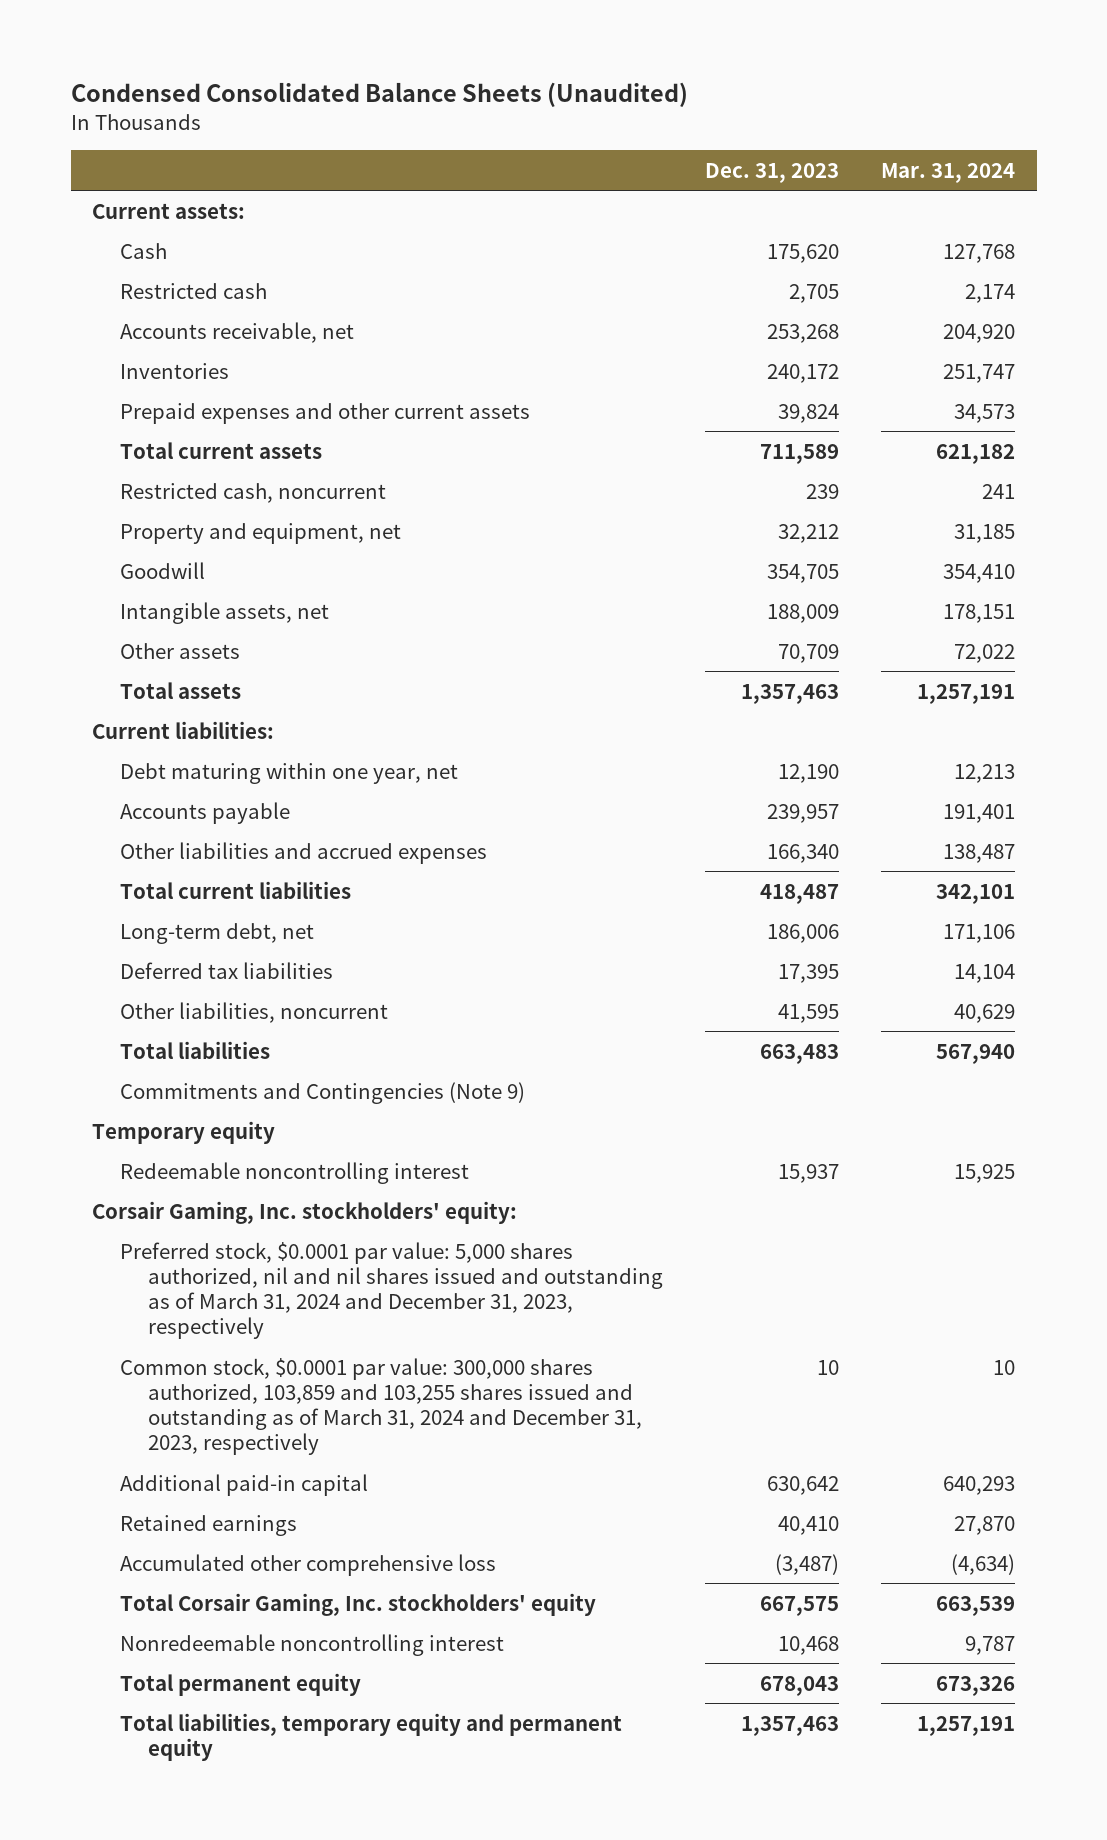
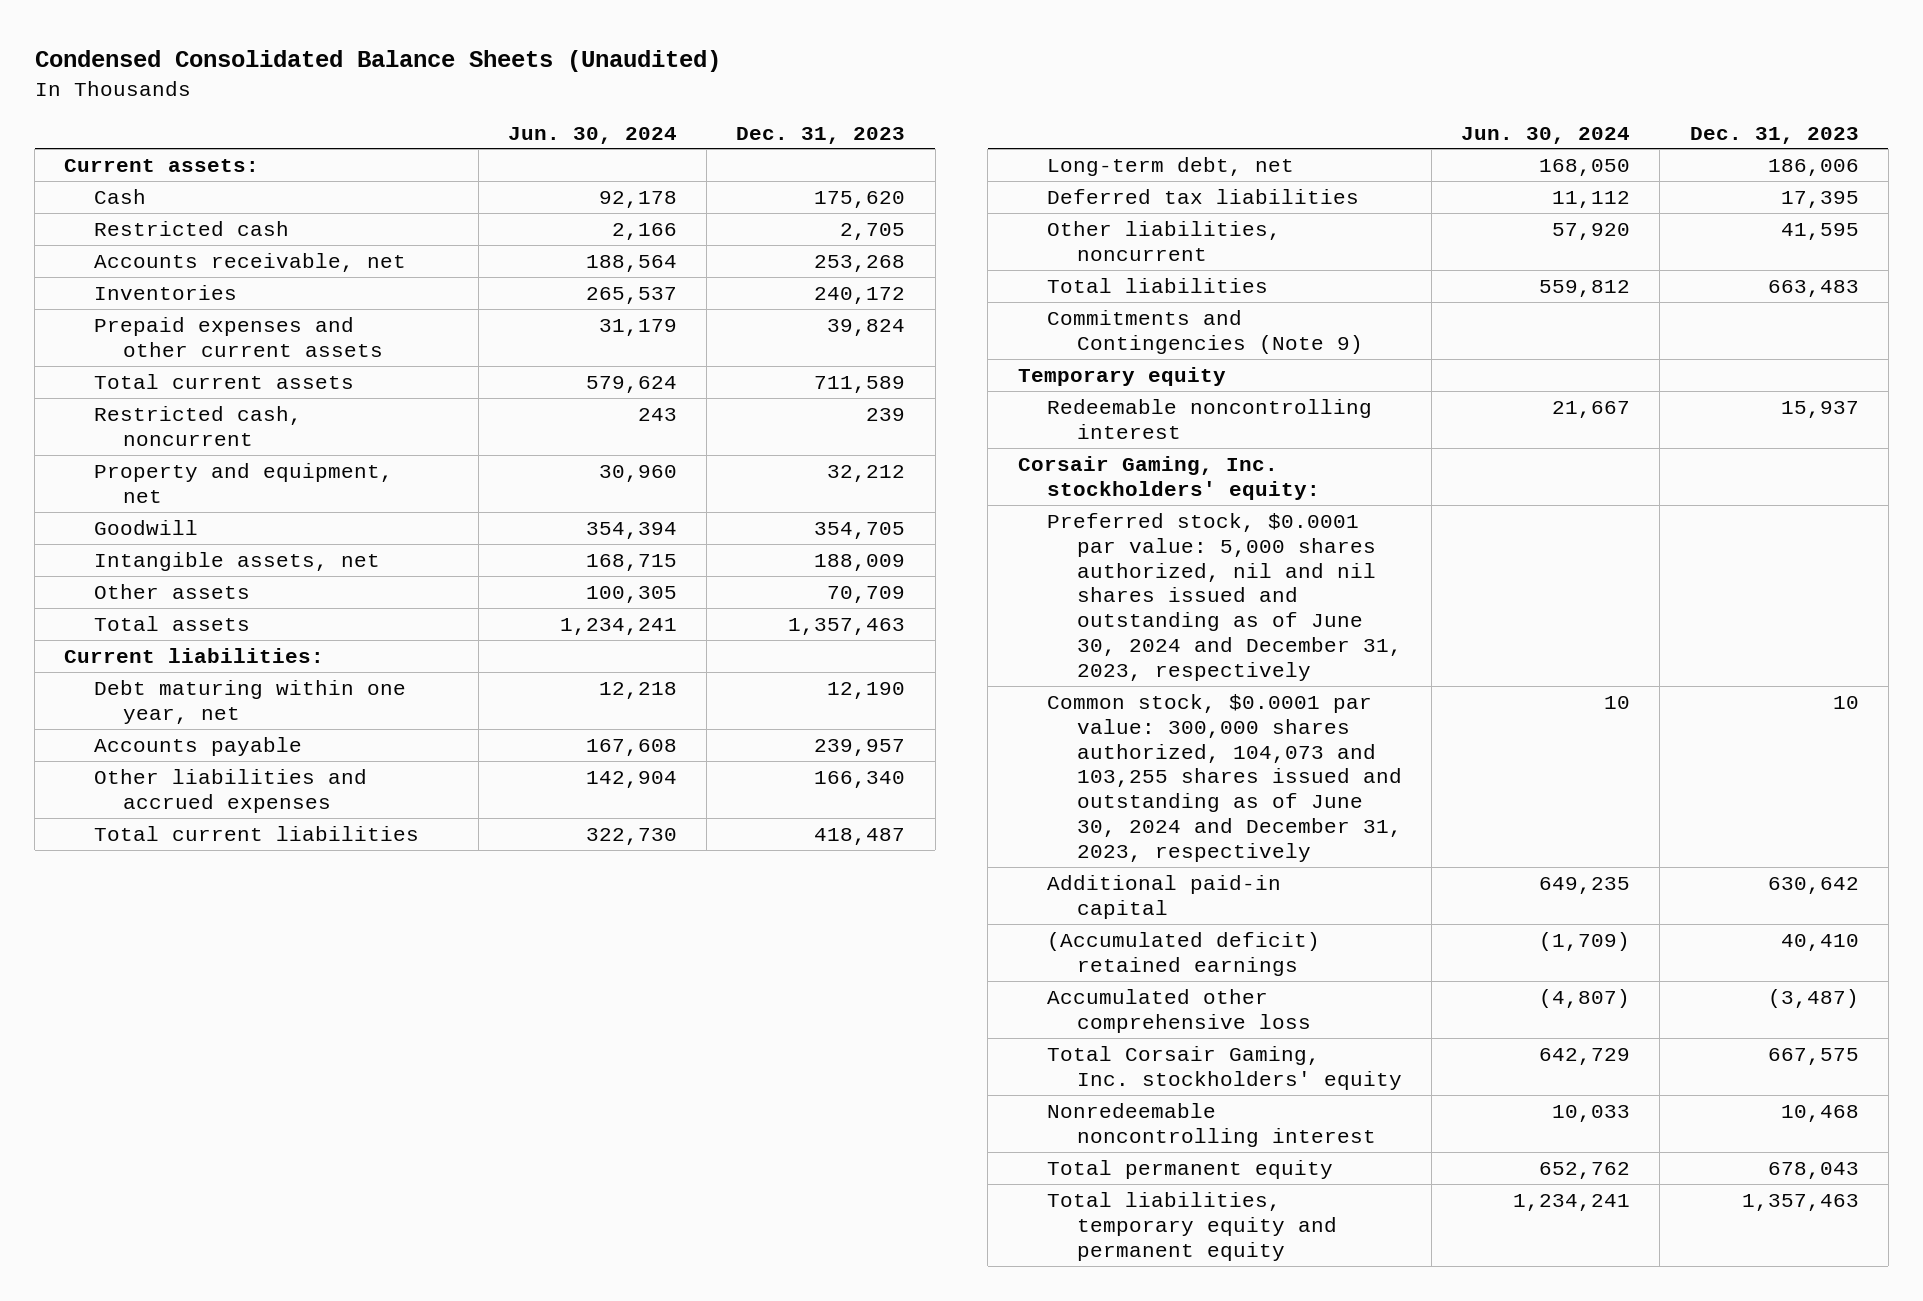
[881,162,1016,183] Mar. 31, 2024 -> none
none -> [507,126,677,144] Jun. 30, 2024
[119,1241,663,1340] Preferred stock, $0.0001 par value: 5,000 shares authorized, nil and nil shares issued and outstanding as of March 31, 2024 and December 31, 2023, respectively -> [1047,512,1402,681] Preferred stock, $0.0001 par value: 5,000 shares authorized, nil and nil shares issued and outstanding as of June 30, 2024 and December 31, 2023, respectively
[119,1357,642,1456] Common stock, $0.0001 par value: 300,000 shares authorized, 103,859 and 103,255 shares issued and outstanding as of March 31, 2024 and December 31, 2023, respectively -> [1047,693,1402,862] Common stock, $0.0001 par value: 300,000 shares authorized, 104,073 and 103,255 shares issued and outstanding as of June 30, 2024 and December 31, 2023, respectively
[119,1514,297,1536] Retained earnings -> [1047,931,1321,976] (Accumulated deficit) retained earnings

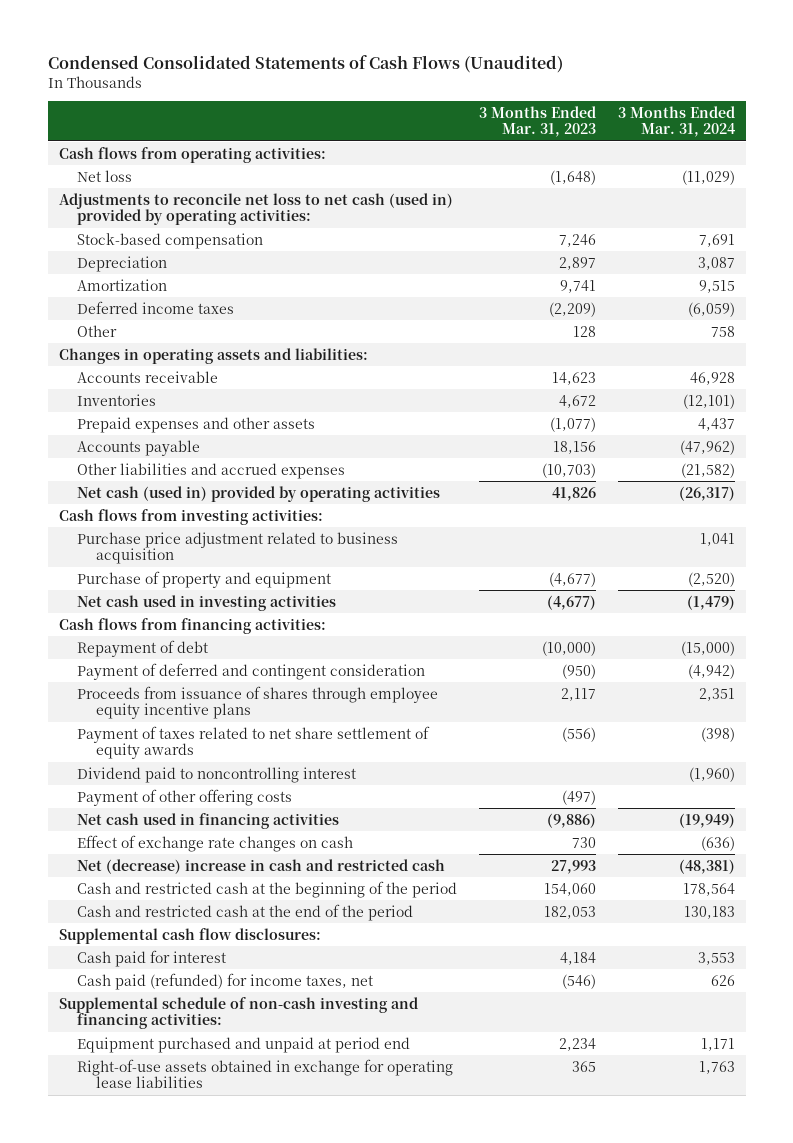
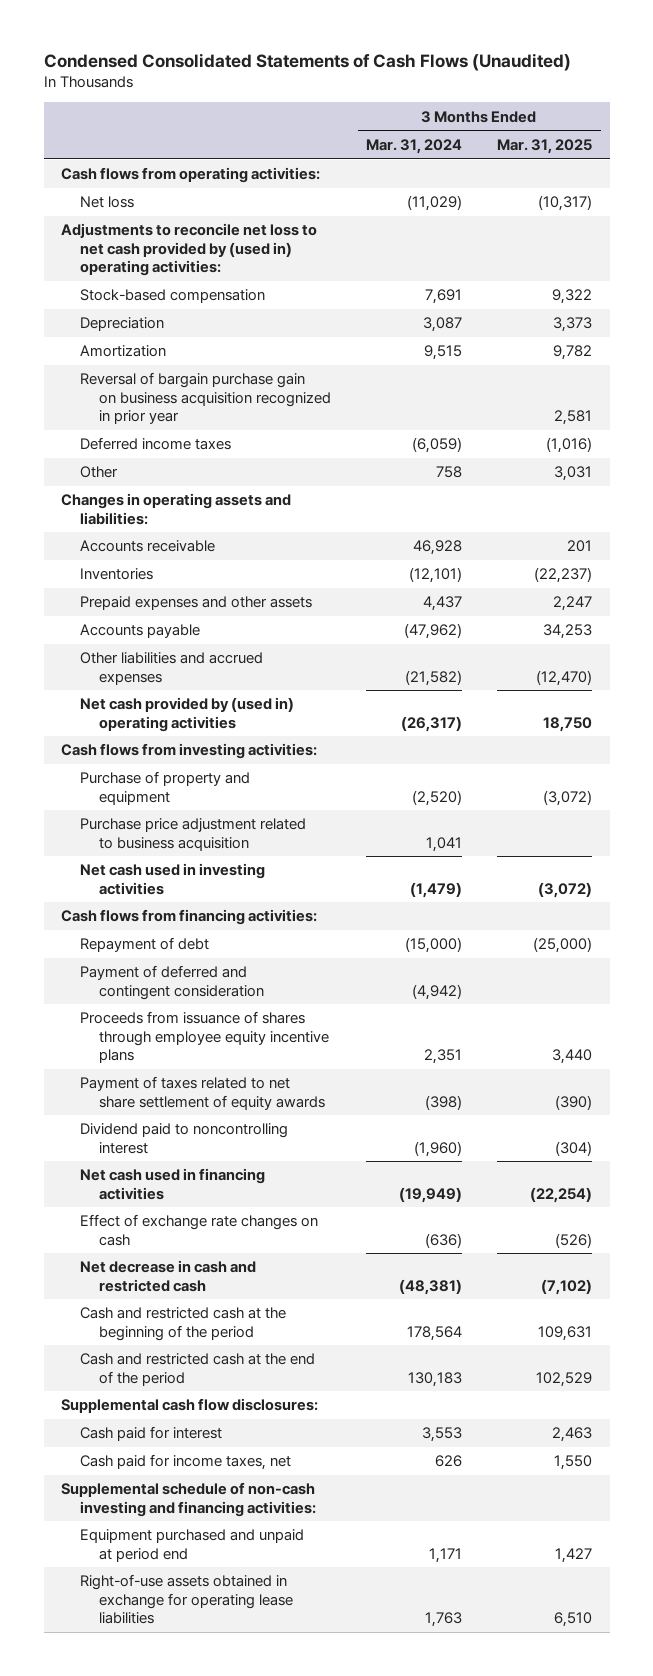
[479,106,597,138] 3 Months Ended Mar. 31, 2023 -> none
none -> [497,138,593,154] Mar. 31, 2025
[58,192,453,225] Adjustments to reconcile net loss to net cash (used in) provided by operating activities: -> [61,223,318,277] Adjustments to reconcile net loss to net cash provided by (used in) operating activities:
none -> [80,372,332,425] Reversal of bargain purchase gain on business acquisition recognized in prior year
[77,485,441,502] Net cash (used in) provided by operating activities -> [80,697,295,732] Net cash provided by (used in) operating activities
[77,531,399,564] Purchase price adjustment related to business acquisition -> [80,818,307,851] Purchase price adjustment related to business acquisition
[77,788,293,806] Payment of other offering costs -> none
[77,858,446,874] Net (decrease) increase in cash and restricted cash -> [80,1260,257,1292] Net decrease in cash and restricted cash
[77,972,374,990] Cash paid (refunded) for income taxes, net -> [80,1454,292,1471] Cash paid for income taxes, net

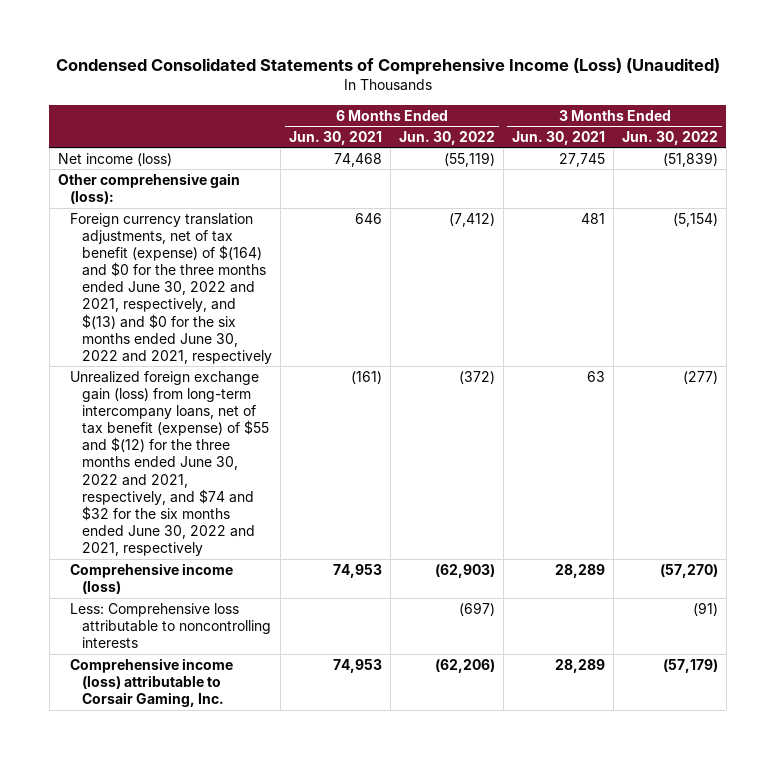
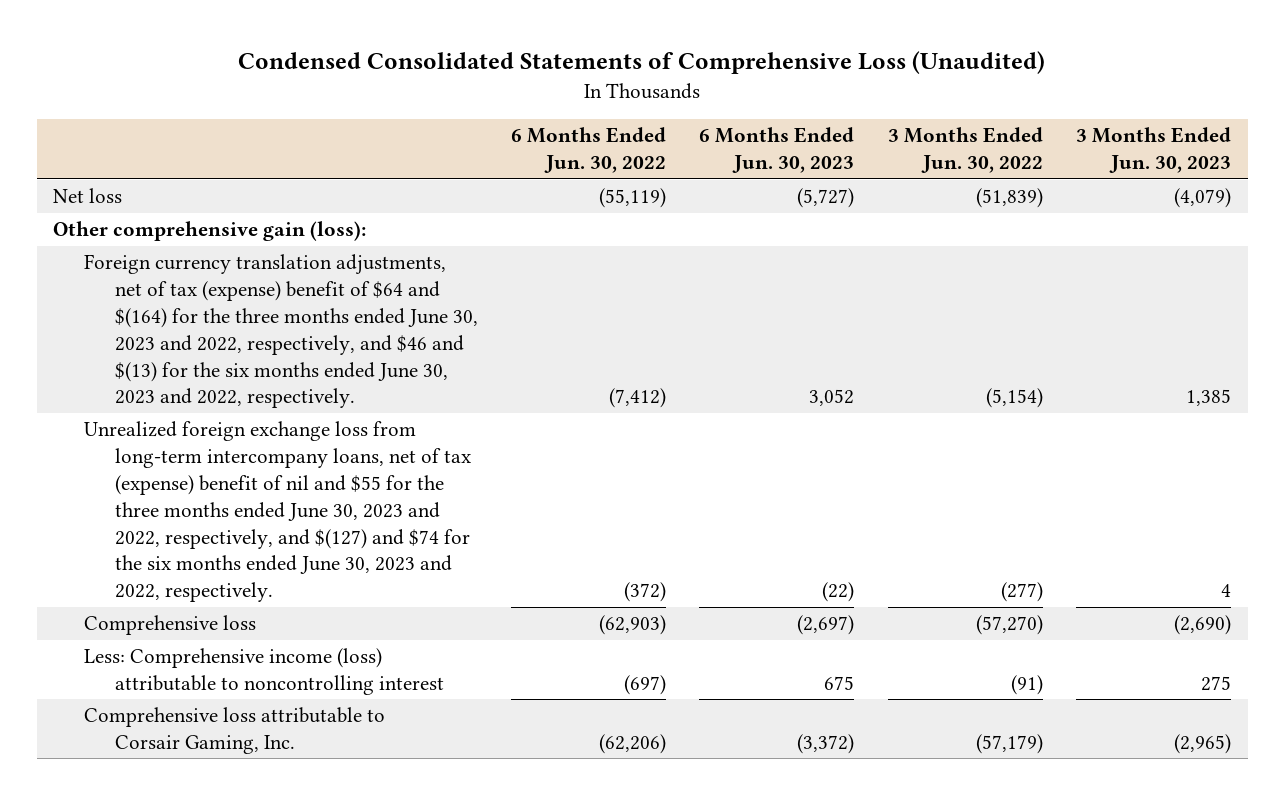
[55,58,720,76] Condensed Consolidated Statements of Comprehensive Income (Loss) (Unaudited) -> [238,51,1046,75] Condensed Consolidated Statements of Comprehensive Loss (Unaudited)
[288,130,382,145] Jun. 30, 2021 -> none
[511,130,605,145] Jun. 30, 2021 -> none
none -> [699,127,855,174] 6 Months Ended Jun. 30, 2023
none -> [1075,127,1231,174] 3 Months Ended Jun. 30, 2023
[57,152,172,166] Net income (loss) -> [53,188,123,204] Net loss
[69,212,272,364] Foreign currency translation adjustments, net of tax benefit (expense) of $(164) and $0 for the three months ended June 30, 2022 and 2021, respectively, and $(13) and $0 for the six months ended June 30, 2022 and 2021, respectively -> [84,254,478,409] Foreign currency translation adjustments, net of tax (expense) benefit of $64 and $(164) for the three months ended June 30, 2023 and 2022, respectively, and $46 and $(13) for the six months ended June 30, 2023 and 2022, respectively.
[69,370,269,557] Unrealized foreign exchange gain (loss) from long-term intercompany loans, net of tax benefit (expense) of $55 and $(12) for the three months ended June 30, 2022 and 2021, respectively, and $74 and $32 for the six months ended June 30, 2022 and 2021, respectively -> [84,421,471,603] Unrealized foreign exchange loss from long-term intercompany loans, net of tax (expense) benefit of nil and $55 for the three months ended June 30, 2023 and 2022, respectively, and $(127) and $74 for the six months ended June 30, 2023 and 2022, respectively.
[69,562,233,595] Comprehensive income (loss) -> [84,615,257,636] Comprehensive loss
[69,602,271,649] Less: Comprehensive loss attributable to noncontrolling interests -> [84,648,444,695] Less: Comprehensive income (loss) attributable to noncontrolling interest
[69,657,233,708] Comprehensive income (loss) attributable to Corsair Gaming, Inc. -> [84,707,386,754] Comprehensive loss attributable to Corsair Gaming, Inc.

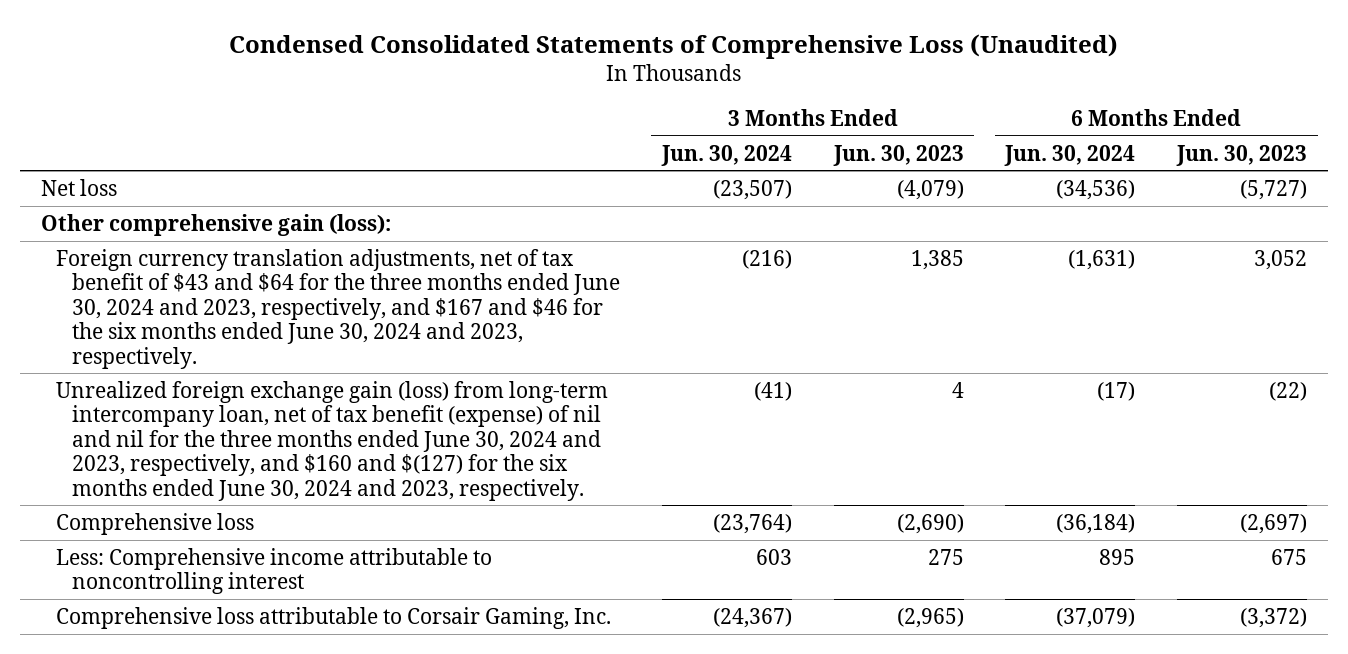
[511,127,667,174] 6 Months Ended Jun. 30, 2022 -> none
[887,127,1043,174] 3 Months Ended Jun. 30, 2022 -> none
none -> [660,144,792,166] Jun. 30, 2024
none -> [1004,144,1136,166] Jun. 30, 2024
[84,254,478,409] Foreign currency translation adjustments, net of tax (expense) benefit of $64 and $(164) for the three months ended June 30, 2023 and 2022, respectively, and $46 and $(13) for the six months ended June 30, 2023 and 2022, respectively. -> [56,248,620,369] Foreign currency translation adjustments, net of tax benefit of $43 and $64 for the three months ended June 30, 2024 and 2023, respectively, and $167 and $46 for the six months ended June 30, 2024 and 2023, respectively.
[84,421,471,603] Unrealized foreign exchange loss from long-term intercompany loans, net of tax (expense) benefit of nil and $55 for the three months ended June 30, 2023 and 2022, respectively, and $(127) and $74 for the six months ended June 30, 2023 and 2022, respectively. -> [56,380,609,501] Unrealized foreign exchange gain (loss) from long-term intercompany loan, net of tax benefit (expense) of nil and nil for the three months ended June 30, 2024 and 2023, respectively, and $160 and $(127) for the six months ended June 30, 2024 and 2023, respectively.
[84,648,444,695] Less: Comprehensive income (loss) attributable to noncontrolling interest -> [56,547,493,595] Less: Comprehensive income attributable to noncontrolling interest

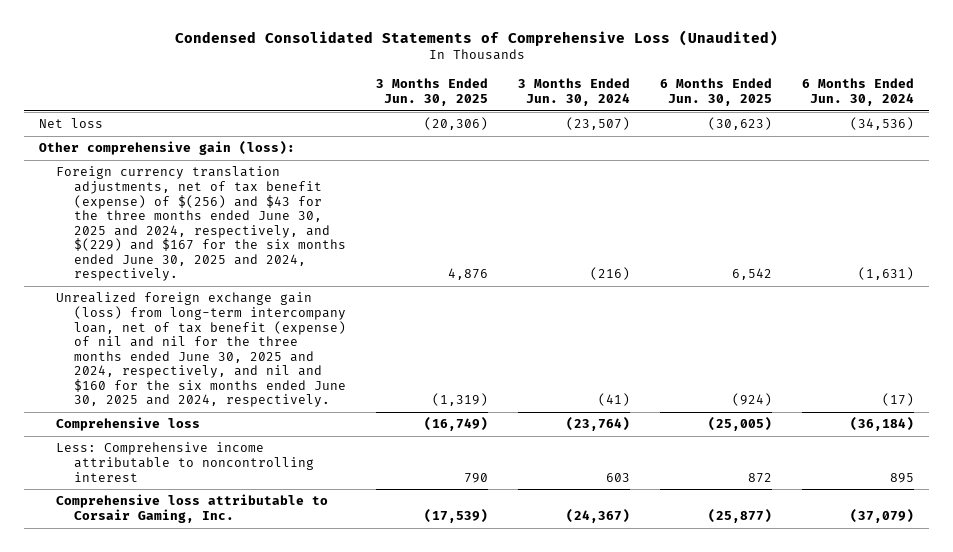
[832,144,964,166] Jun. 30, 2023 -> none
[1176,144,1308,166] Jun. 30, 2023 -> none
none -> [376,78,489,106] 3 Months Ended Jun. 30, 2025
none -> [660,78,773,106] 6 Months Ended Jun. 30, 2025
[56,248,620,369] Foreign currency translation adjustments, net of tax benefit of $43 and $64 for the three months ended June 30, 2024 and 2023, respectively, and $167 and $46 for the six months ended June 30, 2024 and 2023, respectively. -> [56,166,347,282] Foreign currency translation adjustments, net of tax benefit (expense) of $(256) and $43 for the three months ended June 30, 2025 and 2024, respectively, and $(229) and $167 for the six months ended June 30, 2025 and 2024, respectively.
[56,380,609,501] Unrealized foreign exchange gain (loss) from long-term intercompany loan, net of tax benefit (expense) of nil and nil for the three months ended June 30, 2024 and 2023, respectively, and $160 and $(127) for the six months ended June 30, 2024 and 2023, respectively. -> [56,292,347,408] Unrealized foreign exchange gain (loss) from long-term intercompany loan, net of tax benefit (expense) of nil and nil for the three months ended June 30, 2025 and 2024, respectively, and nil and $160 for the six months ended June 30, 2025 and 2024, respectively.

